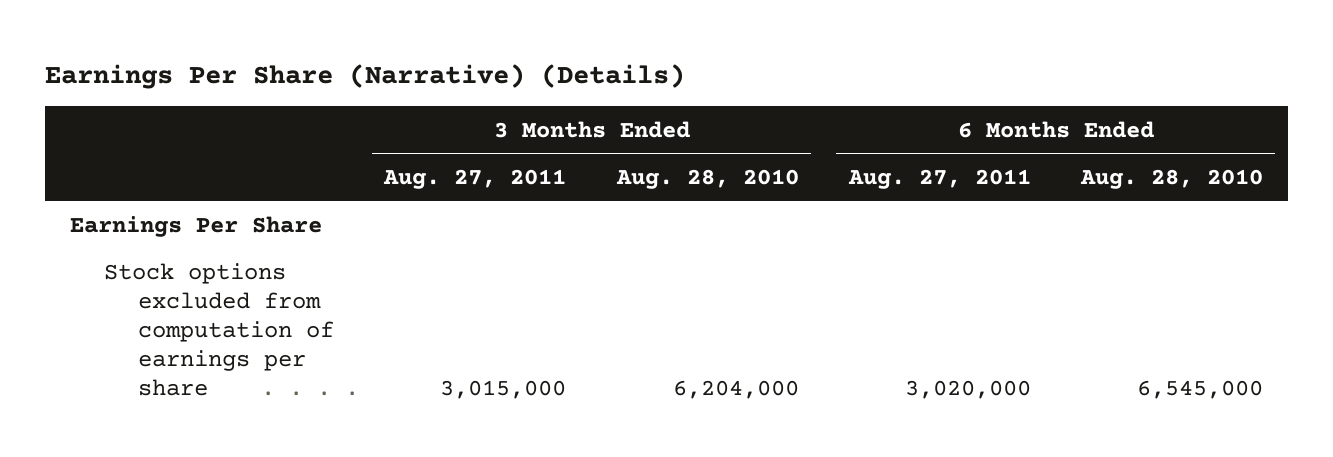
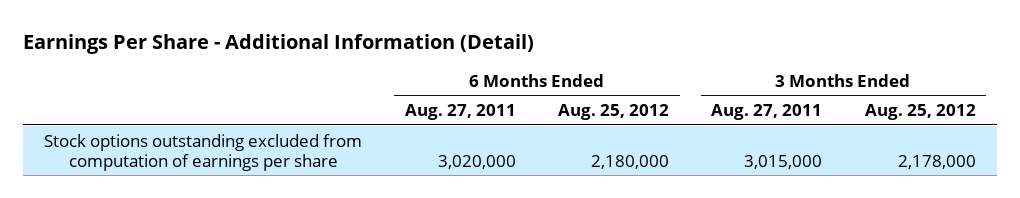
[45,63,686,89] Earnings Per Share (Narrative) (Details) -> [23,34,535,55] Earnings Per Share - Additional Information (Detail)
[615,169,799,190] Aug. 28, 2010 -> none
[1079,169,1263,190] Aug. 28, 2010 -> none
none -> [557,104,669,121] Aug. 25, 2012
none -> [864,104,976,121] Aug. 25, 2012
[70,216,323,238] Earnings Per Share -> none
[104,263,335,397] Stock options excluded from computation of earnings per share -> [44,133,363,171] Stock options outstanding excluded from computation of earnings per share

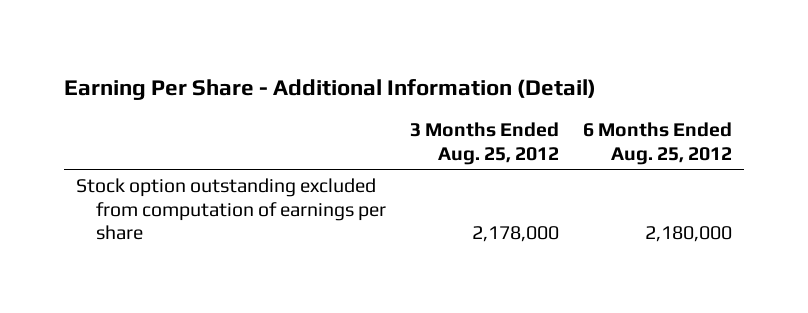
[23,34,535,55] Earnings Per Share - Additional Information (Detail) -> [64,78,597,100] Earning Per Share - Additional Information (Detail)
[404,104,516,121] Aug. 27, 2011 -> none
[711,104,823,121] Aug. 27, 2011 -> none
[44,133,363,171] Stock options outstanding excluded from computation of earnings per share -> [76,177,386,241] Stock option outstanding excluded from computation of earnings per share

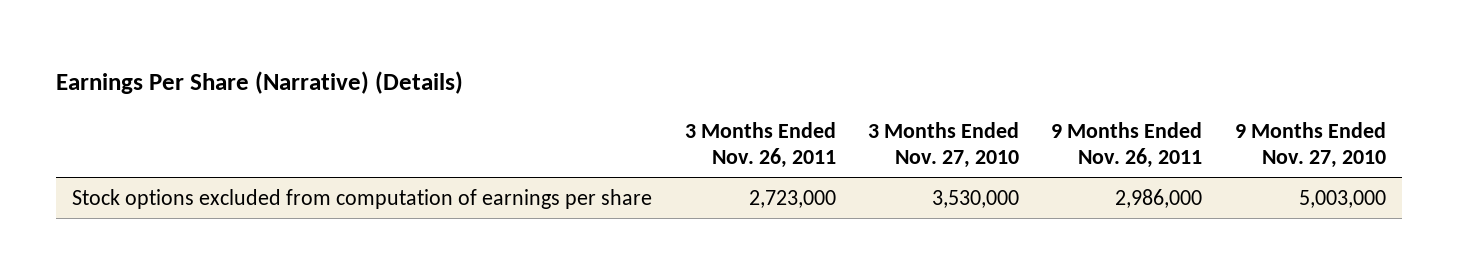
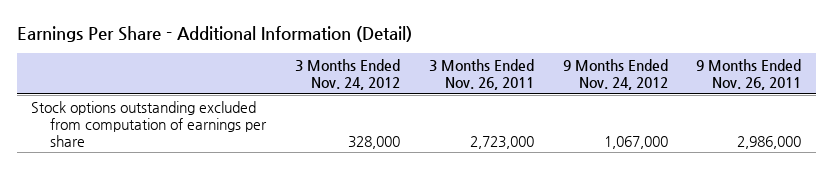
[56,70,464,94] Earnings Per Share (Narrative) (Details) -> [17,26,413,43] Earnings Per Share - Additional Information (Detail)
[868,122,1020,169] 3 Months Ended Nov. 27, 2010 -> none
[1234,122,1386,169] 9 Months Ended Nov. 27, 2010 -> none
none -> [294,58,400,90] 3 Months Ended Nov. 24, 2012
none -> [562,58,668,90] 9 Months Ended Nov. 24, 2012
[72,189,653,210] Stock options excluded from computation of earnings per share -> [31,100,268,147] Stock options outstanding excluded from computation of earnings per share

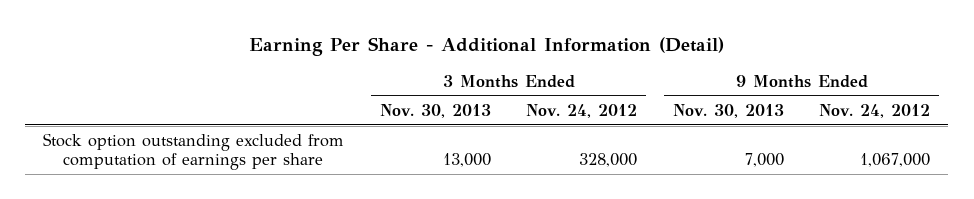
[17,26,413,43] Earnings Per Share - Additional Information (Detail) -> [248,36,724,56] Earning Per Share - Additional Information (Detail)
[428,58,534,90] 3 Months Ended Nov. 26, 2011 -> none
[696,58,802,90] 9 Months Ended Nov. 26, 2011 -> none
none -> [379,103,491,118] Nov. 30, 2013
none -> [672,103,784,118] Nov. 30, 2013
[31,100,268,147] Stock options outstanding excluded from computation of earnings per share -> [43,132,345,171] Stock option outstanding excluded from computation of earnings per share

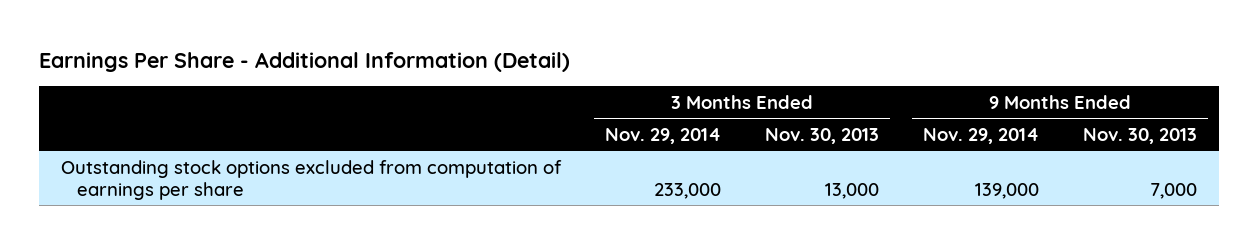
[248,36,724,56] Earning Per Share - Additional Information (Detail) -> [38,51,570,72] Earnings Per Share - Additional Information (Detail)
[526,103,638,118] Nov. 24, 2012 -> none
[819,103,931,118] Nov. 24, 2012 -> none
none -> [604,128,721,145] Nov. 29, 2014
none -> [922,128,1039,145] Nov. 29, 2014
[43,132,345,171] Stock option outstanding excluded from computation of earnings per share -> [60,159,562,200] Outstanding stock options excluded from computation of earnings per share

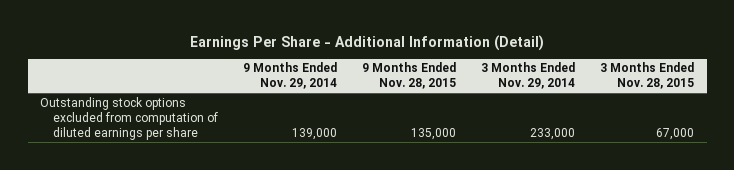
[764,128,879,145] Nov. 30, 2013 -> none
[1082,128,1197,145] Nov. 30, 2013 -> none
none -> [361,62,456,90] 9 Months Ended Nov. 28, 2015
none -> [600,62,695,90] 3 Months Ended Nov. 28, 2015
[60,159,562,200] Outstanding stock options excluded from computation of earnings per share -> [40,96,218,140] Outstanding stock options excluded from computation of diluted earnings per share

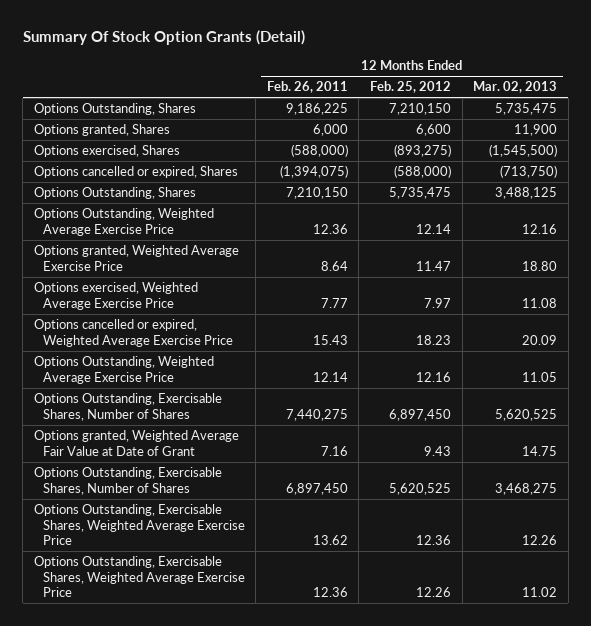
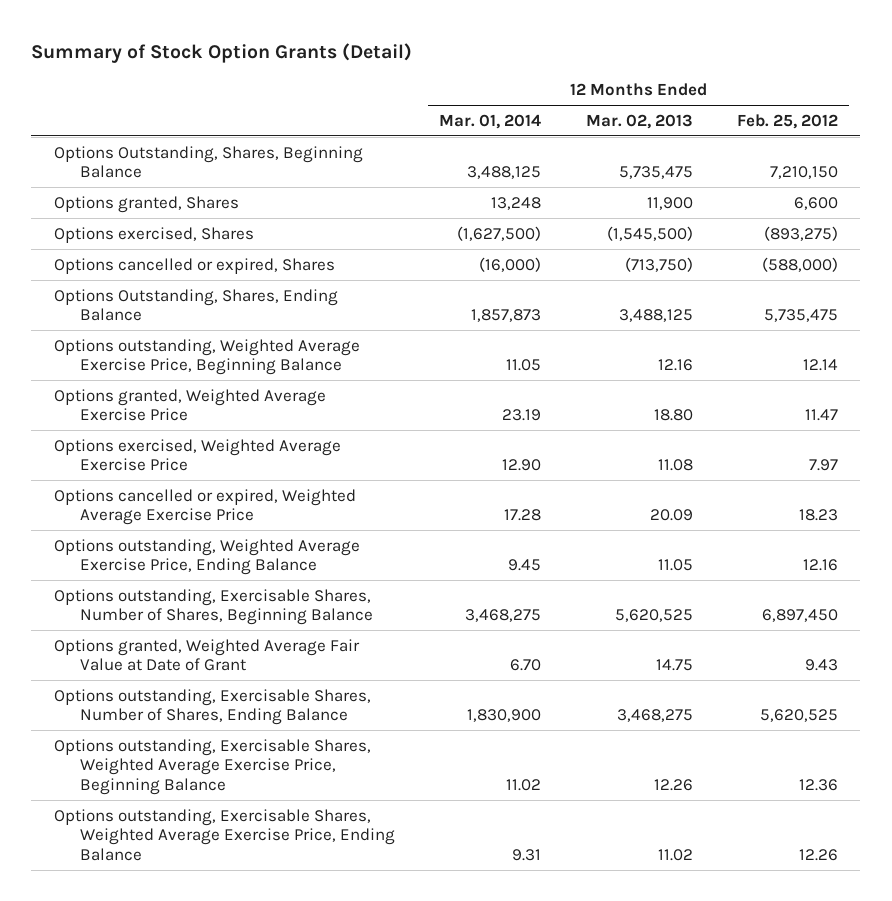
[22,30,305,46] Summary Of Stock Option Grants (Detail) -> [31,42,413,63] Summary of Stock Option Grants (Detail)
[266,81,348,94] Feb. 26, 2011 -> none
none -> [439,113,542,129] Mar. 01, 2014
[33,103,196,116] Options Outstanding, Shares -> [53,145,363,179] Options Outstanding, Shares, Beginning Balance
[33,187,196,200] Options Outstanding, Shares -> [53,288,338,322] Options Outstanding, Shares, Ending Balance
[33,208,214,236] Options Outstanding, Weighted Average Exercise Price -> [53,338,360,376] Options outstanding, Weighted Average Exercise Price, Beginning Balance
[33,356,214,384] Options Outstanding, Weighted Average Exercise Price -> [53,538,360,576] Options outstanding, Weighted Average Exercise Price, Ending Balance
[33,393,222,421] Options Outstanding, Exercisable Shares, Number of Shares -> [53,588,373,626] Options outstanding, Exercisable Shares, Number of Shares, Beginning Balance
[33,467,222,495] Options Outstanding, Exercisable Shares, Number of Shares -> [53,688,371,726] Options outstanding, Exercisable Shares, Number of Shares, Ending Balance
[33,504,245,545] Options Outstanding, Exercisable Shares, Weighted Average Exercise Price -> [53,738,371,795] Options outstanding, Exercisable Shares, Weighted Average Exercise Price, Beginning Balance
[33,556,245,597] Options Outstanding, Exercisable Shares, Weighted Average Exercise Price -> [53,808,395,861] Options outstanding, Exercisable Shares, Weighted Average Exercise Price, Ending Balance

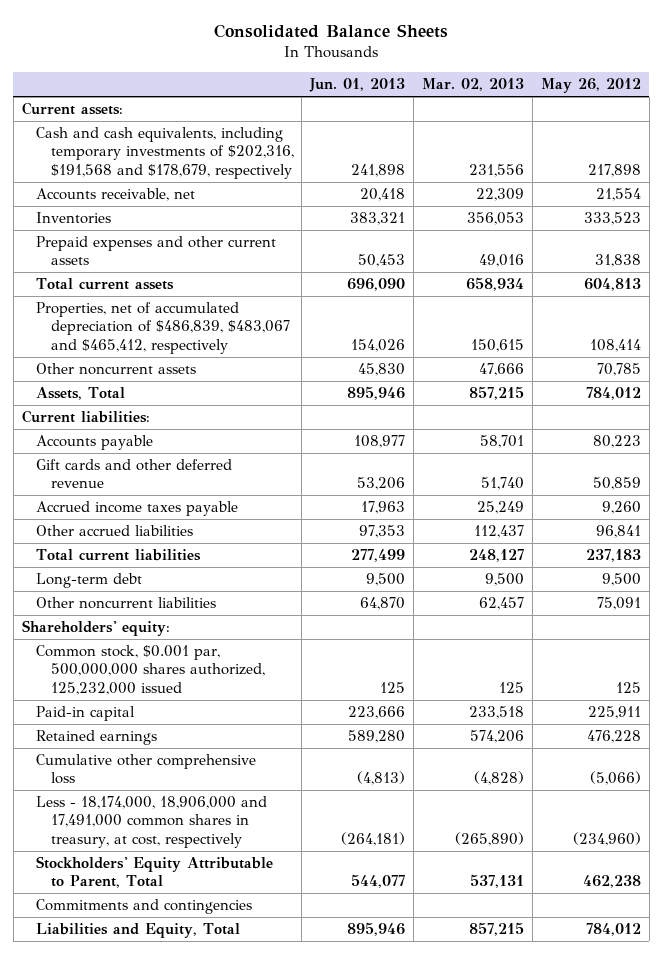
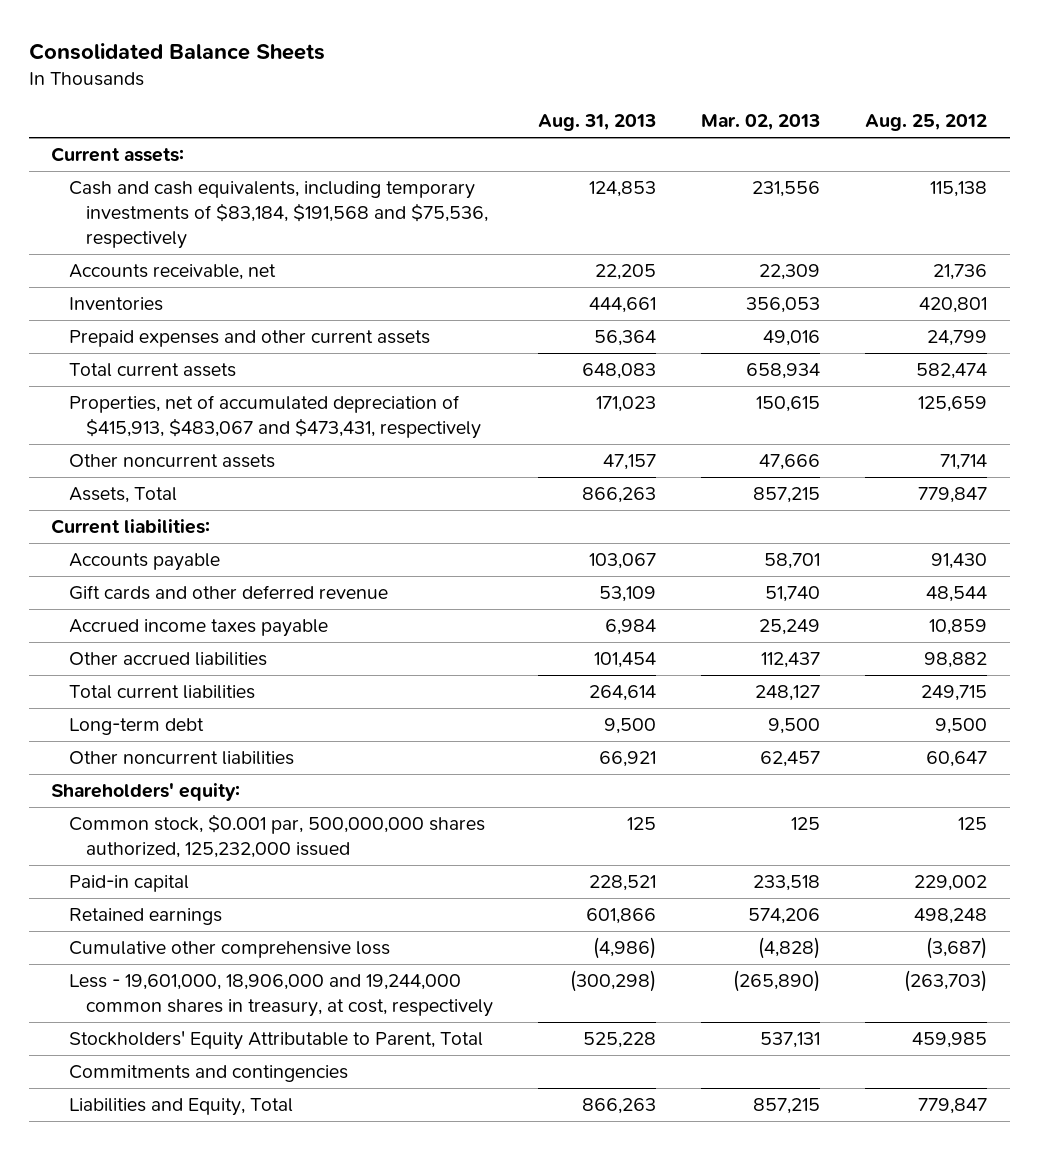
[309,78,406,93] Jun. 01, 2013 -> none
[540,78,641,94] May 26, 2012 -> none
none -> [538,114,657,132] Aug. 31, 2013
none -> [865,114,988,132] Aug. 25, 2012
[36,127,294,179] Cash and cash equivalents, including temporary investments of $202,316, $191,568 and $178,679, respectively -> [68,181,489,250] Cash and cash equivalents, including temporary investments of $83,184, $191,568 and $75,536, respectively
[36,302,290,354] Properties, net of accumulated depreciation of $486,839, $483,067 and $465,412, respectively -> [68,395,482,440] Properties, net of accumulated depreciation of $415,913, $483,067 and $473,431, respectively
[36,796,268,848] Less - 18,174,000, 18,906,000 and 17,491,000 common shares in treasury, at cost, respectively -> [68,974,494,1018] Less - 19,601,000, 18,906,000 and 19,244,000 common shares in treasury, at cost, respectively

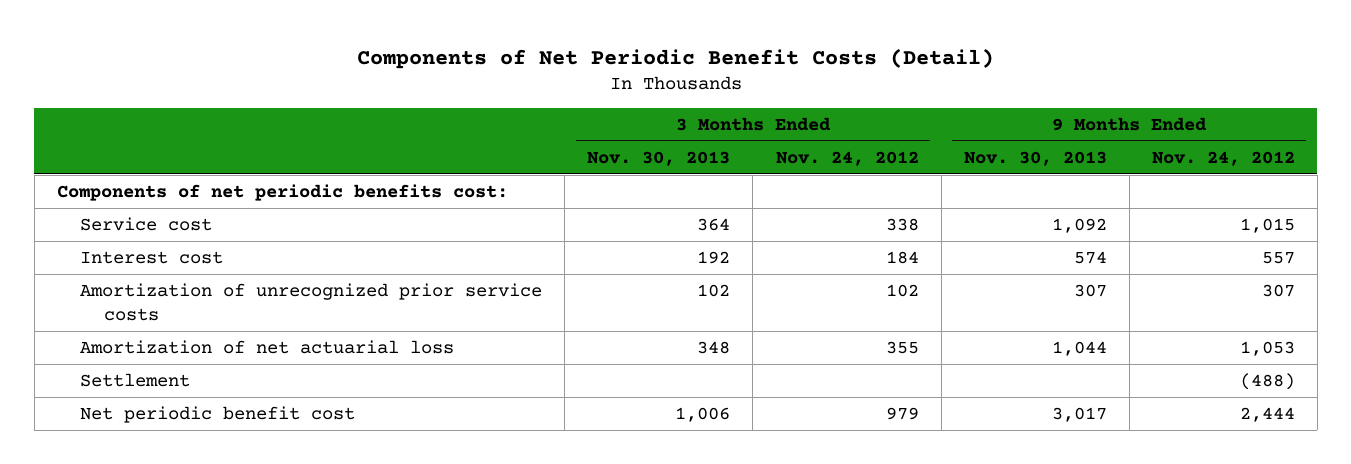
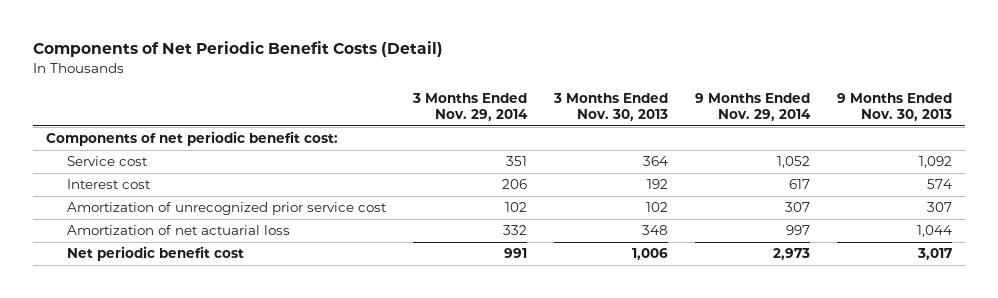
[775,150,919,166] Nov. 24, 2012 -> none
[1151,150,1295,166] Nov. 24, 2012 -> none
none -> [411,92,528,121] 3 Months Ended Nov. 29, 2014
none -> [694,92,811,121] 9 Months Ended Nov. 29, 2014
[56,183,508,201] Components of net periodic benefits cost: -> [46,131,339,147] Components of net periodic benefit cost:
[80,282,543,321] Amortization of unrecognized prior service costs -> [66,202,387,216] Amortization of unrecognized prior service cost
[80,372,191,387] Settlement -> none

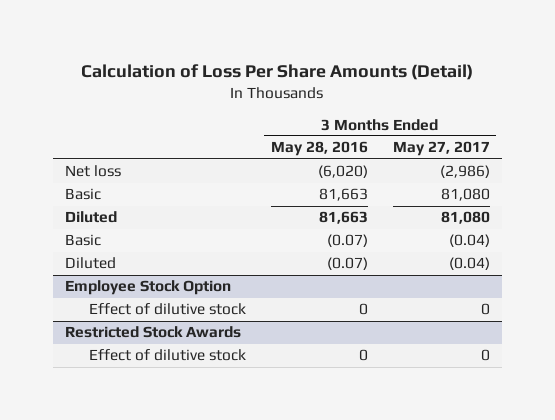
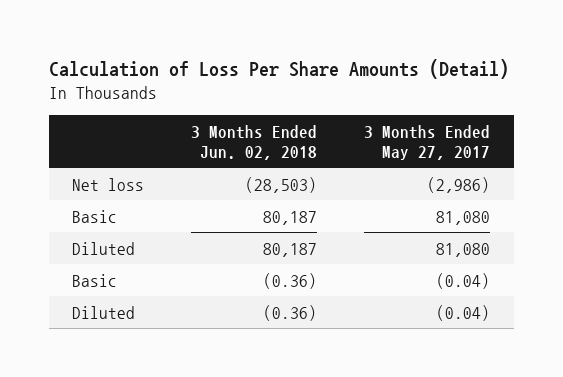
[270,141,368,157] May 28, 2016 -> none
none -> [191,124,318,160] 3 Months Ended Jun. 02, 2018
[65,280,232,296] Employee Stock Option -> none
[88,303,246,316] Effect of dilutive stock -> none
[65,326,242,339] Restricted Stock Awards -> none
[88,349,246,362] Effect of dilutive stock -> none

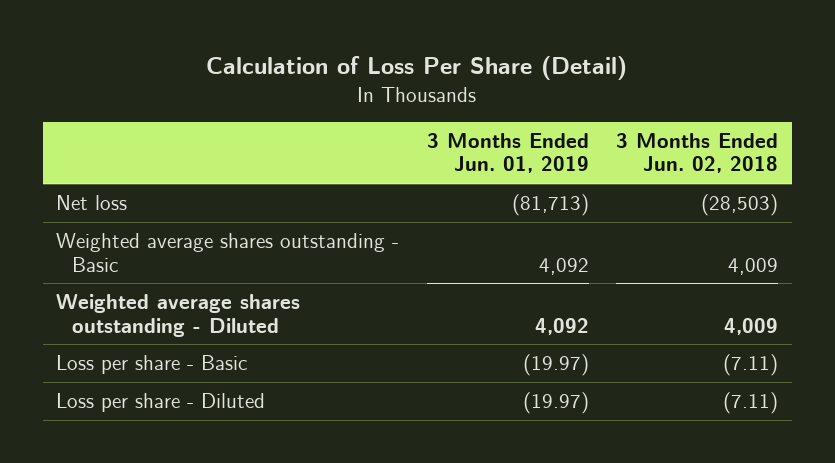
[48,59,509,80] Calculation of Loss Per Share Amounts (Detail) -> [206,56,628,81] Calculation of Loss Per Share (Detail)
[364,124,491,160] 3 Months Ended May 27, 2017 -> none
none -> [426,132,589,174] 3 Months Ended Jun. 01, 2019
[72,209,118,223] Basic -> [56,232,400,272] Weighted average shares outstanding - Basic
[263,210,318,225] 80,187 -> [728,257,779,275] 4,009
[72,241,136,255] Diluted -> [56,293,301,337] Weighted average shares outstanding - Diluted
[263,242,318,257] 80,187 -> [724,317,779,335] 4,009
[72,273,118,287] Basic -> [56,354,248,374] Loss per share - Basic
[263,272,318,289] (0.36) -> [723,353,779,376] (7.11)
[72,305,136,319] Diluted -> [56,392,266,412] Loss per share - Diluted
[263,304,318,321] (0.36) -> [723,391,779,414] (7.11)

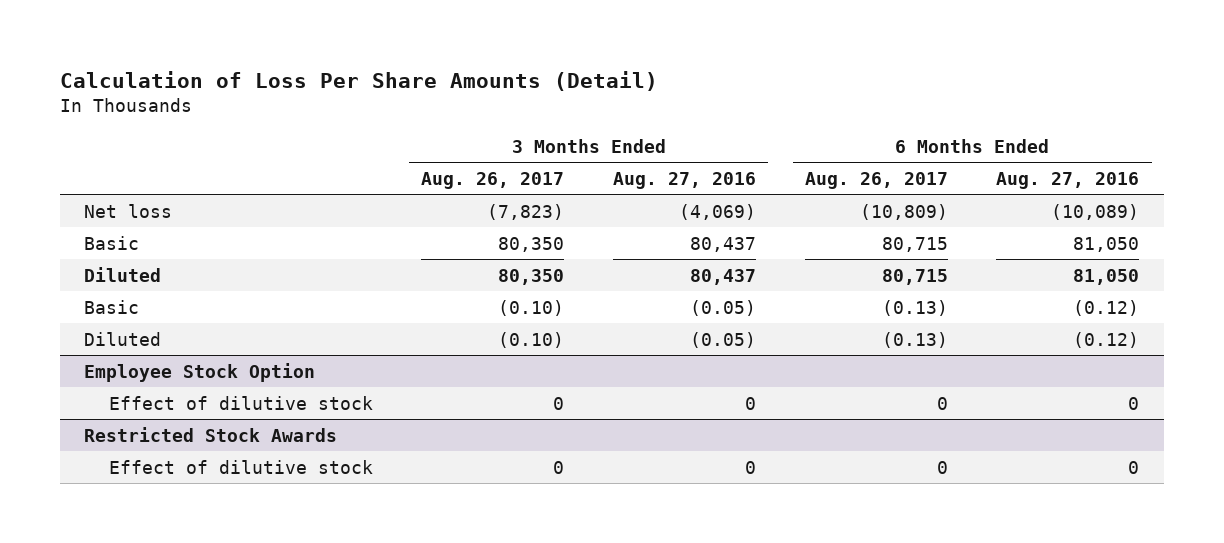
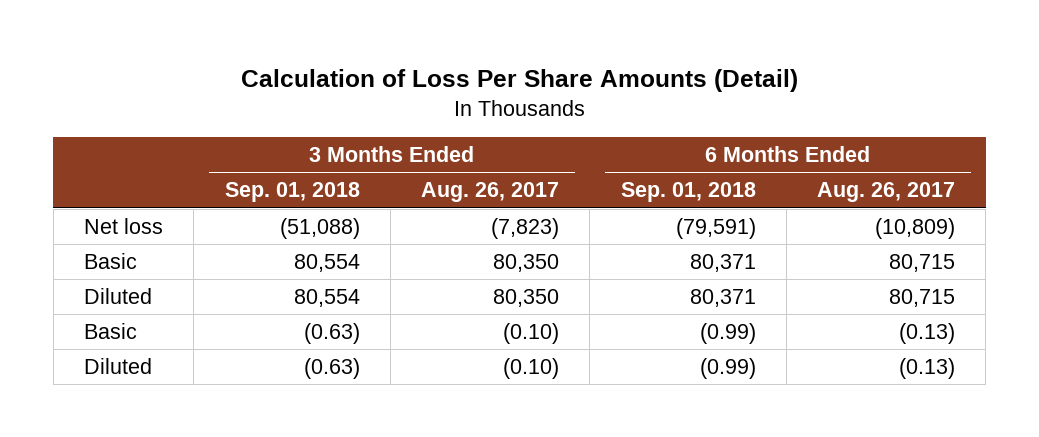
[613,172,757,190] Aug. 27, 2016 -> none
[996,172,1140,190] Aug. 27, 2016 -> none
none -> [224,182,360,203] Sep. 01, 2018
none -> [620,182,756,203] Sep. 01, 2018
[84,362,316,382] Employee Stock Option -> none
[108,395,373,410] Effect of dilutive stock -> none
[84,426,338,442] Restricted Stock Awards -> none
[108,459,373,474] Effect of dilutive stock -> none

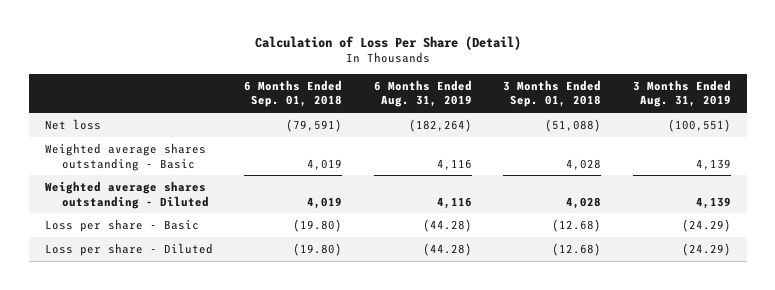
[240,68,798,92] Calculation of Loss Per Share Amounts (Detail) -> [254,35,521,50] Calculation of Loss Per Share (Detail)
[421,182,560,203] Aug. 26, 2017 -> none
[817,182,956,203] Aug. 26, 2017 -> none
none -> [373,79,472,108] 6 Months Ended Aug. 31, 2019
none -> [632,79,731,108] 3 Months Ended Aug. 31, 2019
[84,253,138,270] Basic -> [44,142,206,171] Weighted average shares outstanding - Basic
[293,254,360,273] 80,554 -> [566,158,602,170] 4,028
[689,254,756,273] 80,371 -> [307,158,343,170] 4,019
[84,288,153,305] Diluted -> [44,180,209,209] Weighted average shares outstanding - Diluted
[293,289,360,308] 80,554 -> [566,196,602,209] 4,028
[689,289,756,308] 80,371 -> [307,196,343,209] 4,019
[84,323,138,340] Basic -> [44,218,199,232] Loss per share - Basic
[303,323,360,345] (0.63) -> [552,218,602,232] (12.68)
[699,323,756,345] (0.99) -> [293,218,343,232] (19.80)
[84,358,153,375] Diluted -> [44,242,213,256] Loss per share - Diluted
[303,358,360,380] (0.63) -> [552,242,602,256] (12.68)
[699,358,756,380] (0.99) -> [293,242,343,256] (19.80)

